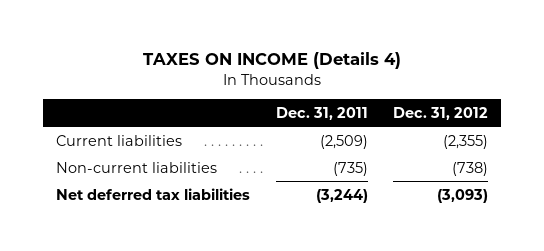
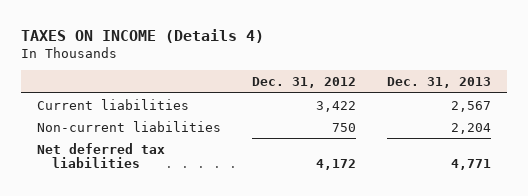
[275,106,368,120] Dec. 31, 2011 -> none
none -> [387,77,492,89] Dec. 31, 2013
[443,134,489,149] (2,355) -> [316,100,357,112] 3,422
[452,161,489,176] (738) -> [332,122,357,132] 750
[437,188,489,203] (3,093) -> [316,159,357,171] 4,172

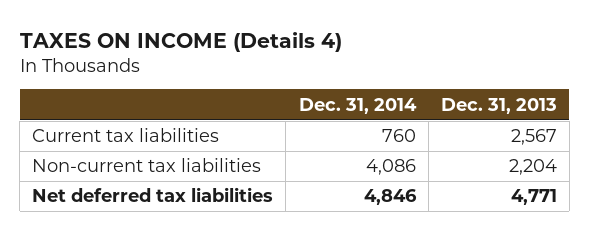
[252,77,357,89] Dec. 31, 2012 -> none
none -> [298,97,417,114] Dec. 31, 2014
[37,98,190,110] Current liabilities -> [32,128,220,143] Current tax liabilities
[37,120,222,132] Non-current liabilities -> [32,158,262,173] Non-current tax liabilities

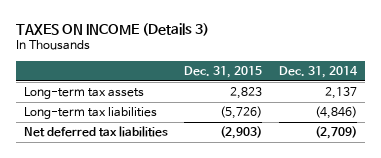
[19,31,342,52] TAXES ON INCOME (Details 4) -> [15,22,209,36] TAXES ON INCOME (Details 3)
[440,97,557,114] Dec. 31, 2013 -> none
none -> [184,66,263,79] Dec. 31, 2015
[32,128,220,143] Current tax liabilities -> none
none -> [23,87,144,100] Long-term tax assets
[32,158,262,173] Non-current tax liabilities -> [23,107,157,120] Long-term tax liabilities
[365,159,416,176] 4,086 -> [314,106,357,120] (4,846)
[363,189,417,206] 4,846 -> [314,126,357,140] (2,709)

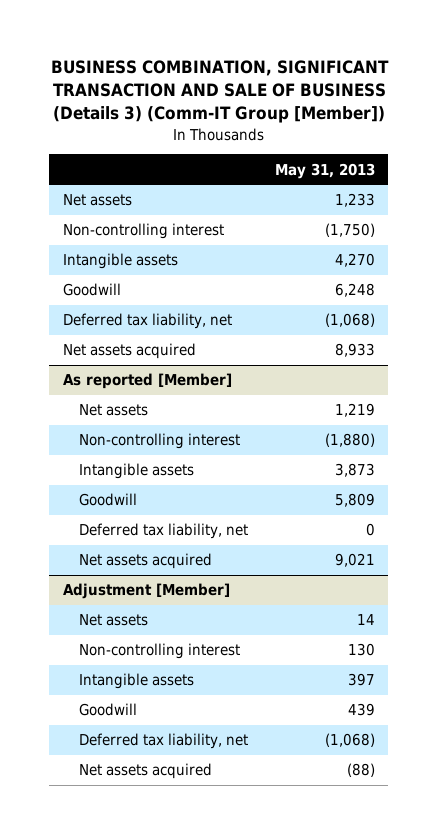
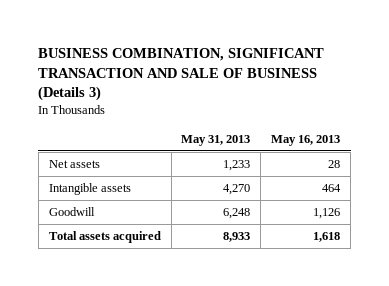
[50,59,389,124] BUSINESS COMBINATION, SIGNIFICANT TRANSACTION AND SALE OF BUSINESS (Details 3) (Comm-IT Group [Member]) -> [38,47,325,102] BUSINESS COMBINATION, SIGNIFICANT TRANSACTION AND SALE OF BUSINESS (Details 3)
none -> [271,135,341,147] May 16, 2013
[62,223,224,240] Non-controlling interest -> none
[62,313,232,330] Deferred tax liability, net -> none
[62,373,232,390] As reported [Member] -> none
[79,404,149,417] Net assets -> none
[79,433,241,450] Non-controlling interest -> none
[79,463,195,480] Intangible assets -> none
[79,493,138,507] Goodwill -> none
[79,523,249,540] Deferred tax liability, net -> none
[79,553,213,570] Net assets acquired -> none
[62,583,230,600] Adjustment [Member] -> none
[79,614,149,627] Net assets -> none
[79,643,241,660] Non-controlling interest -> none
[79,673,195,690] Intangible assets -> none
[79,703,138,717] Goodwill -> none
[79,733,249,750] Deferred tax liability, net -> none
[79,763,213,780] Net assets acquired -> none
[62,343,196,360] Net assets acquired -> [48,231,161,244] Total assets acquired

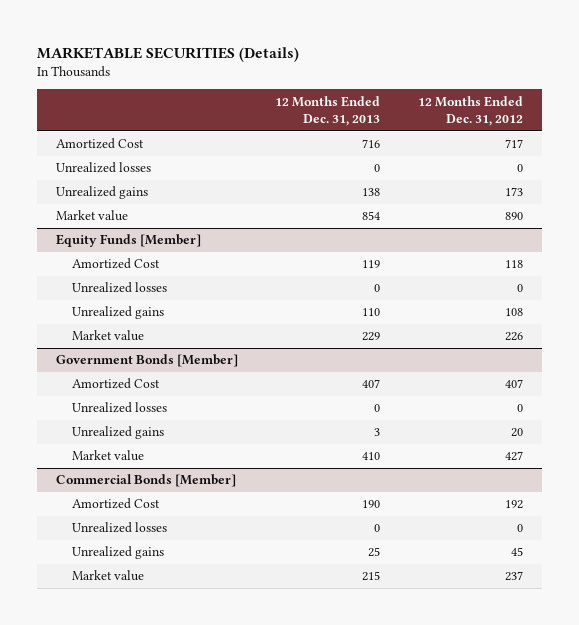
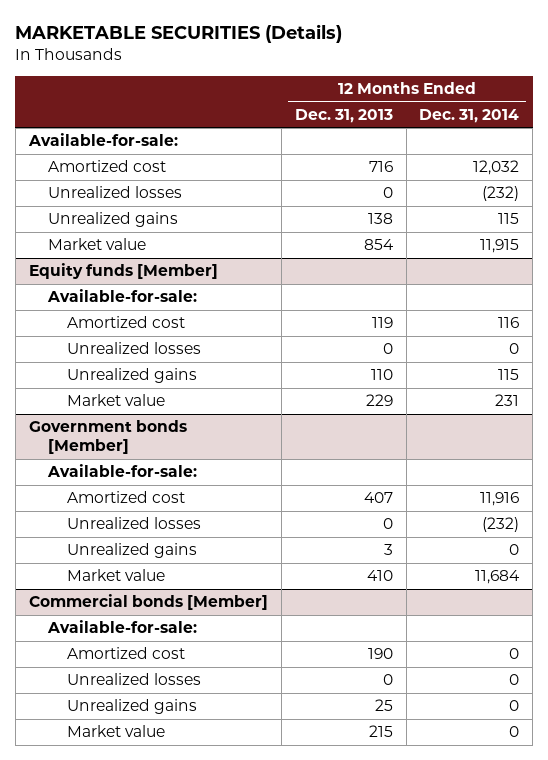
[417,95,523,127] 12 Months Ended Dec. 31, 2012 -> none
none -> [419,109,520,124] Dec. 31, 2014
none -> [27,133,178,147] Available-for-sale:
[55,138,144,150] Amortized Cost -> [47,160,166,173] Amortized cost
[55,234,201,248] Equity Funds [Member] -> [28,263,218,280] Equity funds [Member]
none -> [46,289,197,303] Available-for-sale:
[71,258,160,270] Amortized Cost -> [66,316,185,329] Amortized cost
[55,354,238,368] Government Bonds [Member] -> [28,420,187,455] Government bonds [Member]
none -> [46,464,197,478] Available-for-sale:
[71,378,160,390] Amortized Cost -> [66,491,185,504] Amortized cost
[55,474,236,488] Commercial Bonds [Member] -> [28,594,268,611] Commercial bonds [Member]
none -> [46,620,197,634] Available-for-sale:
[71,498,160,510] Amortized Cost -> [66,647,185,660] Amortized cost

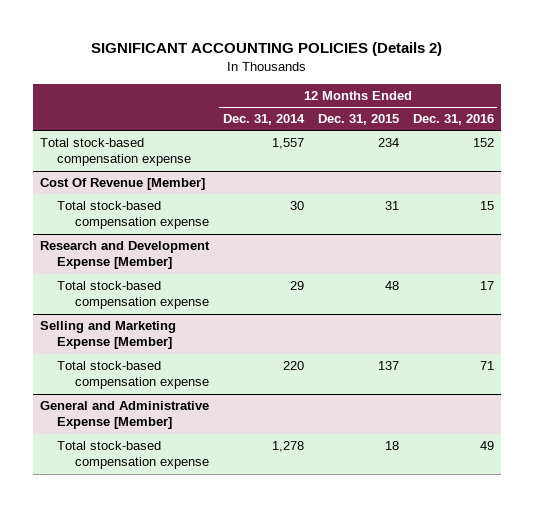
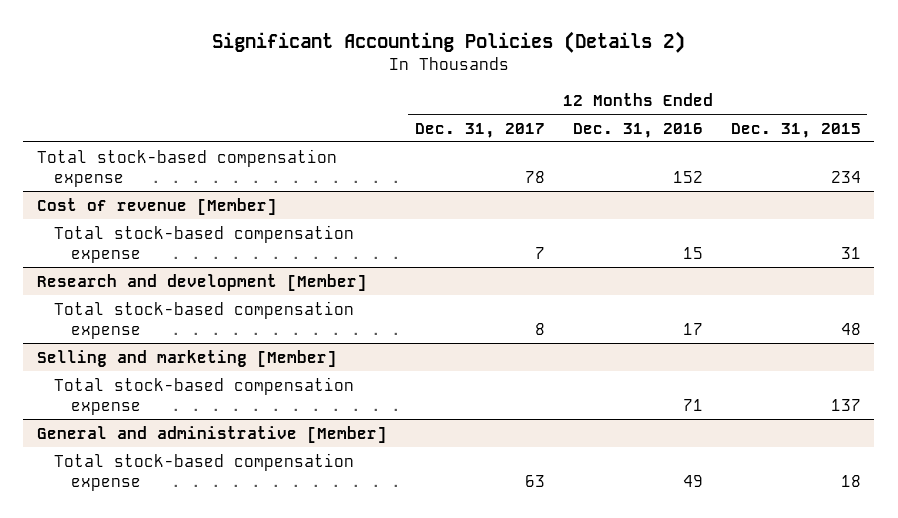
[90,42,442,57] SIGNIFICANT ACCOUNTING POLICIES (Details 2) -> [211,31,685,54] Significant Accounting Policies (Details 2)
[222,114,305,126] Dec. 31, 2014 -> none
none -> [414,122,545,138] Dec. 31, 2017
[39,178,205,191] Cost Of Revenue [Member] -> [37,197,278,215] Cost of revenue [Member]
[39,241,210,270] Research and Development Expense [Member] -> [37,273,368,291] Research and development [Member]
[39,321,176,350] Selling and Marketing Expense [Member] -> [37,349,338,367] Selling and marketing [Member]
[39,401,209,430] General and Administrative Expense [Member] -> [37,425,388,443] General and administrative [Member]

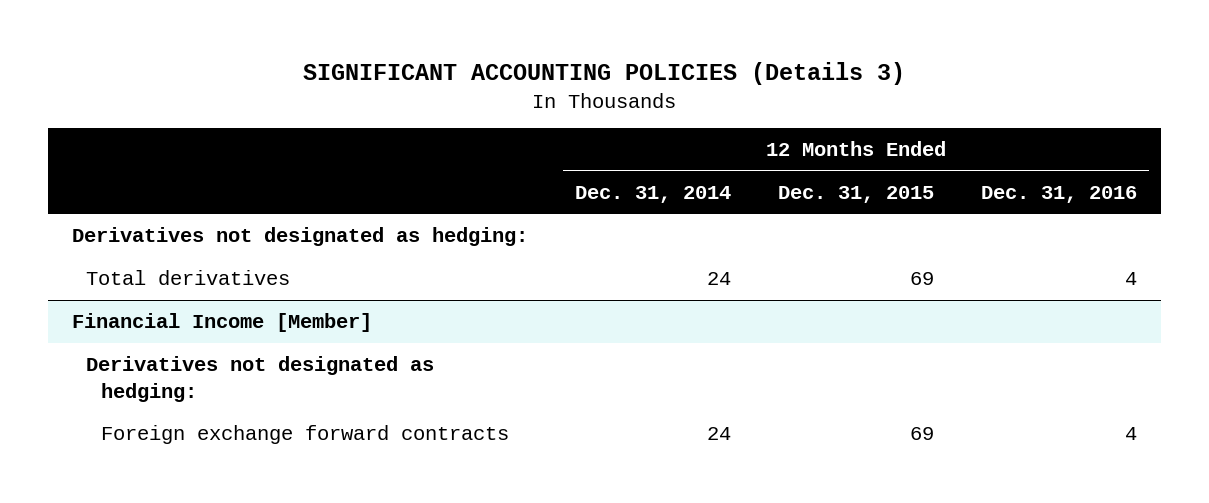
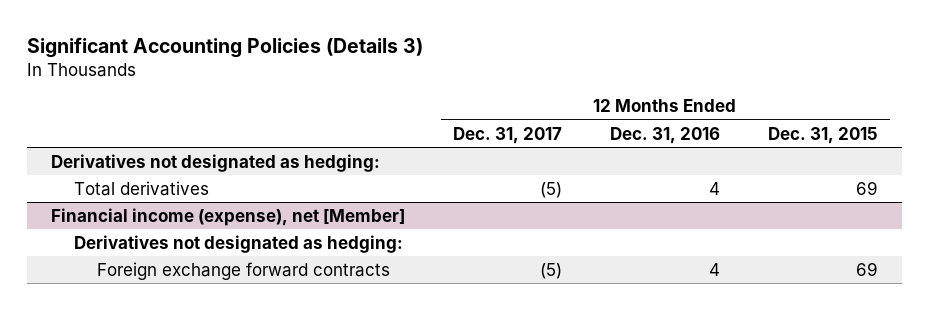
[303,61,906,85] SIGNIFICANT ACCOUNTING POLICIES (Details 3) -> [26,36,423,58] Significant Accounting Policies (Details 3)
[574,185,731,203] Dec. 31, 2014 -> none
none -> [452,126,562,144] Dec. 31, 2017
[71,313,372,333] Financial Income [Member] -> [50,207,405,226] Financial income (expense), net [Member]

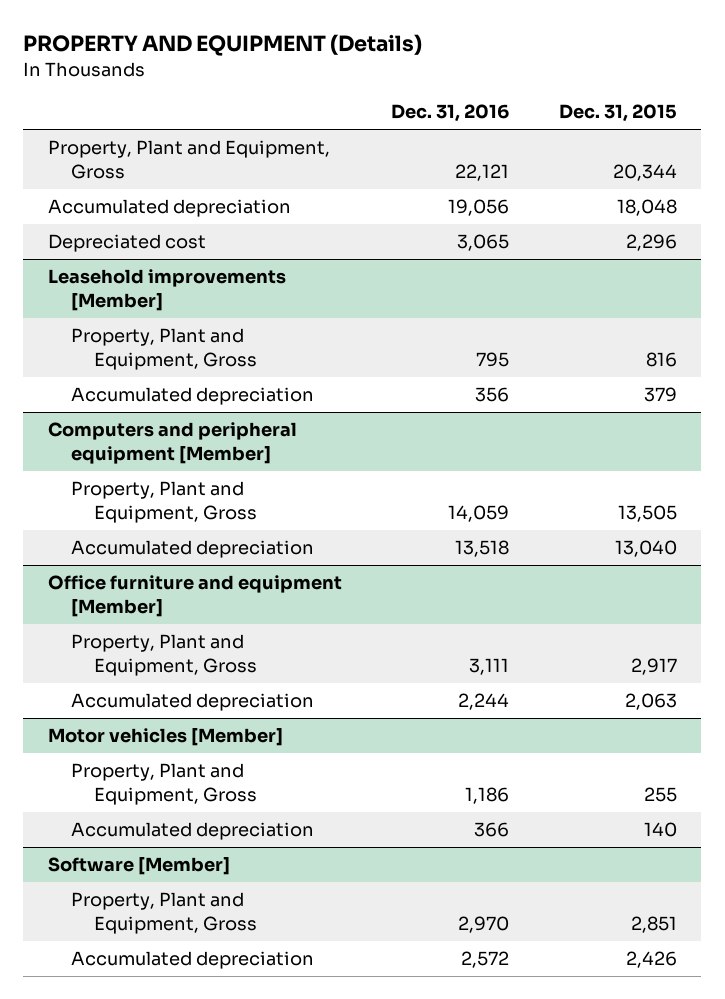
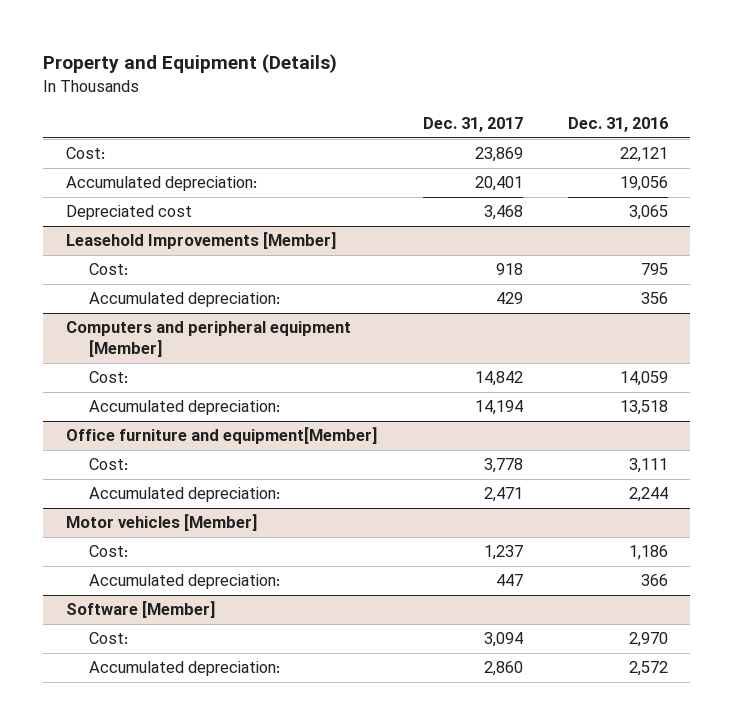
[23,34,423,57] PROPERTY AND EQUIPMENT (Details) -> [43,54,338,74] Property and Equipment (Details)
[558,104,677,123] Dec. 31, 2015 -> none
none -> [422,117,523,133] Dec. 31, 2017
[47,140,330,179] Property, Plant and Equipment, Gross -> [65,147,105,160] Cost:
[47,199,291,218] Accumulated depreciation -> [65,176,257,192] Accumulated depreciation:
[47,269,286,311] Leasehold improvements [Member] -> [65,232,337,250] Leasehold Improvements [Member]
[71,328,258,370] Property, Plant and Equipment, Gross -> [88,263,128,276] Cost:
[71,387,315,406] Accumulated depreciation -> [88,292,280,308] Accumulated depreciation:
[71,481,258,523] Property, Plant and Equipment, Gross -> [88,371,128,384] Cost:
[71,540,315,559] Accumulated depreciation -> [88,400,280,416] Accumulated depreciation:
[47,575,342,617] Office furniture and equipment [Member] -> [65,427,378,445] Office furniture and equipment[Member]
[71,634,258,676] Property, Plant and Equipment, Gross -> [88,458,128,471] Cost:
[71,693,315,712] Accumulated depreciation -> [88,487,280,503] Accumulated depreciation:
[71,763,258,805] Property, Plant and Equipment, Gross -> [88,545,128,558] Cost:
[71,822,315,841] Accumulated depreciation -> [88,574,280,590] Accumulated depreciation:
[71,892,258,934] Property, Plant and Equipment, Gross -> [88,632,128,645] Cost:
[71,951,315,970] Accumulated depreciation -> [88,661,280,677] Accumulated depreciation:

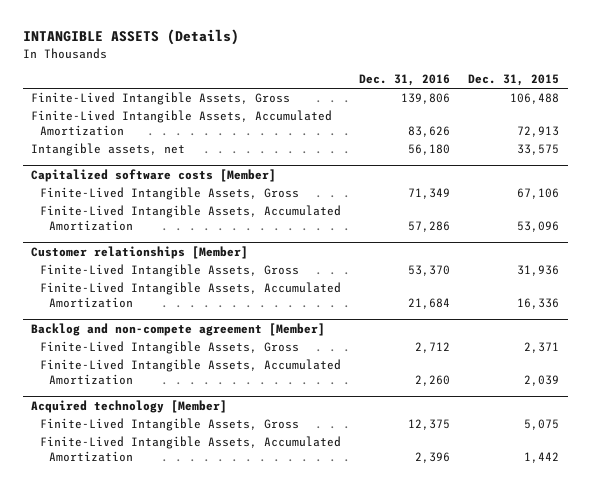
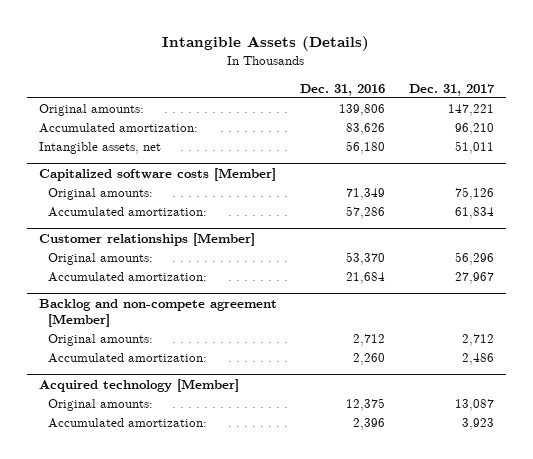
[22,29,239,46] INTANGIBLE ASSETS (Details) -> [162,36,370,52] Intangible Assets (Details)
[467,74,559,87] Dec. 31, 2015 -> none
none -> [409,83,496,96] Dec. 31, 2017
[31,92,291,106] Finite-Lived Intangible Assets, Gross -> [38,104,144,117] Original amounts:
[31,110,333,136] Finite-Lived Intangible Assets, Accumulated Amortization -> [38,123,198,134] Accumulated amortization:
[40,187,300,201] Finite-Lived Intangible Assets, Gross -> [48,188,154,201] Original amounts:
[40,205,342,231] Finite-Lived Intangible Assets, Accumulated Amortization -> [48,207,208,218] Accumulated amortization:
[40,264,300,278] Finite-Lived Intangible Assets, Gross -> [48,253,154,266] Original amounts:
[40,282,342,308] Finite-Lived Intangible Assets, Accumulated Amortization -> [48,272,208,283] Accumulated amortization:
[40,341,300,355] Finite-Lived Intangible Assets, Gross -> [48,334,154,347] Original amounts:
[40,359,342,385] Finite-Lived Intangible Assets, Accumulated Amortization -> [48,353,208,364] Accumulated amortization:
[40,418,300,432] Finite-Lived Intangible Assets, Gross -> [48,399,154,412] Original amounts:
[40,436,342,462] Finite-Lived Intangible Assets, Accumulated Amortization -> [48,418,208,429] Accumulated amortization:

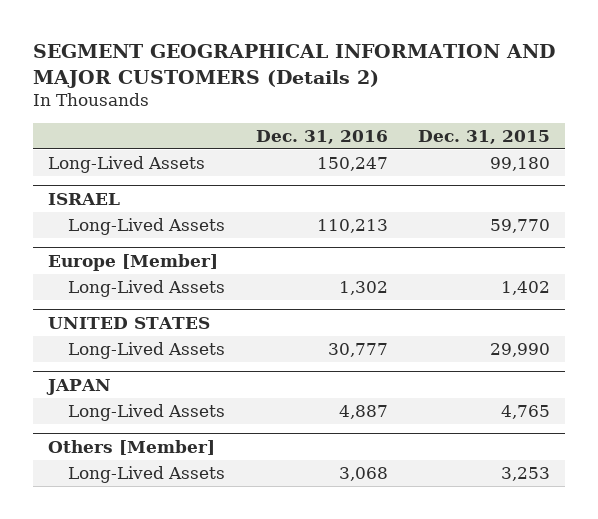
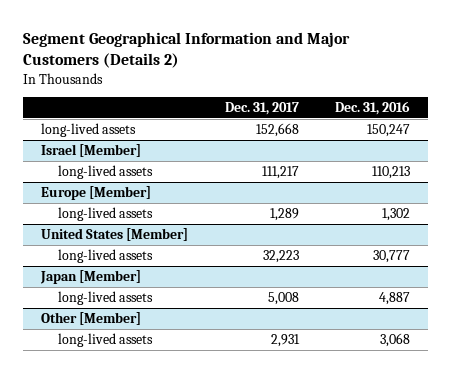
[32,44,555,88] SEGMENT GEOGRAPHICAL INFORMATION AND MAJOR CUSTOMERS (Details 2) -> [23,32,351,69] Segment Geographical Information and Major Customers (Details 2)
[418,129,551,144] Dec. 31, 2015 -> none
none -> [224,102,299,116] Dec. 31, 2017
[47,156,205,174] Long-Lived Assets -> [41,122,137,137] long-lived assets
[47,192,120,205] ISRAEL -> [41,143,142,157] Israel [Member]
[67,218,225,236] Long-Lived Assets -> [58,164,154,179] long-lived assets
[67,280,225,298] Long-Lived Assets -> [58,206,154,221] long-lived assets
[47,316,210,329] UNITED STATES -> [41,227,189,241] United States [Member]
[67,342,225,360] Long-Lived Assets -> [58,248,154,263] long-lived assets
[45,378,111,395] JAPAN -> [40,269,142,284] Japan [Member]
[67,404,225,422] Long-Lived Assets -> [58,290,154,305] long-lived assets
[47,439,215,455] Others [Member] -> [41,311,142,325] Other [Member]
[67,466,225,484] Long-Lived Assets -> [58,332,154,347] long-lived assets

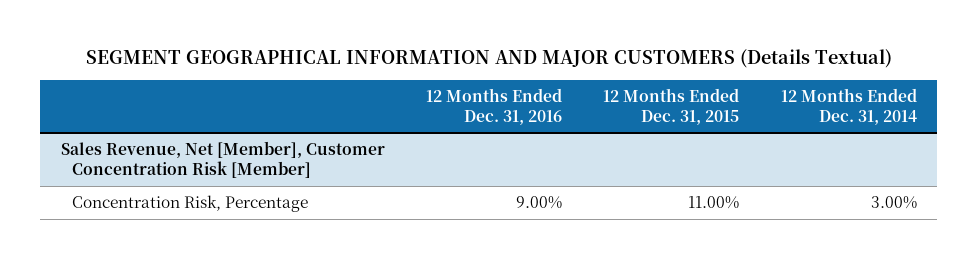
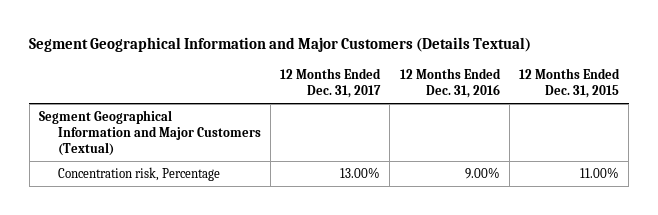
[85,49,892,69] SEGMENT GEOGRAPHICAL INFORMATION AND MAJOR CUSTOMERS (Details Textual) -> [29,37,532,53] Segment Geographical Information and Major Customers (Details Textual)
[780,87,917,125] 12 Months Ended Dec. 31, 2014 -> none
none -> [280,68,382,99] 12 Months Ended Dec. 31, 2017
[60,140,385,179] Sales Revenue, Net [Member], Customer Concentration Risk [Member] -> none
none -> [38,109,261,157] Segment Geographical Information and Major Customers (Textual)
[71,194,308,212] Concentration Risk, Percentage -> [57,166,220,181] Concentration risk, Percentage

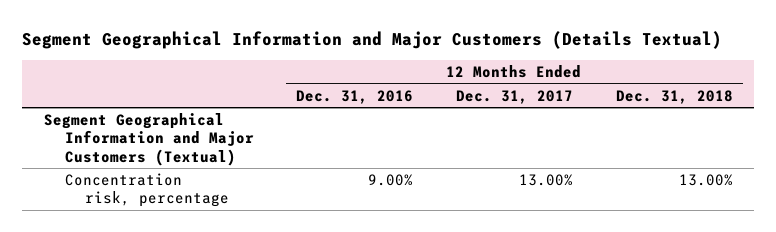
[518,68,620,99] 12 Months Ended Dec. 31, 2015 -> none
none -> [615,89,733,104] Dec. 31, 2018
[57,166,220,181] Concentration risk, Percentage -> [64,172,230,208] Concentration risk, percentage

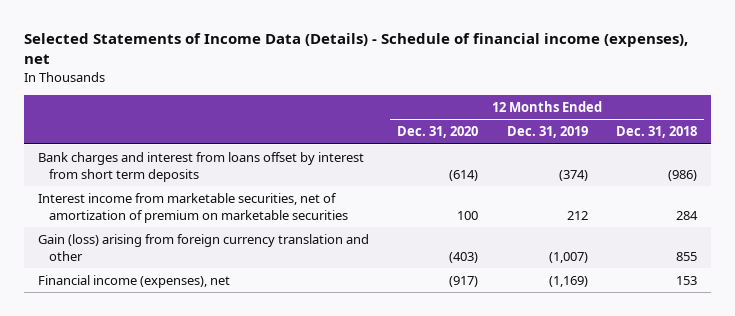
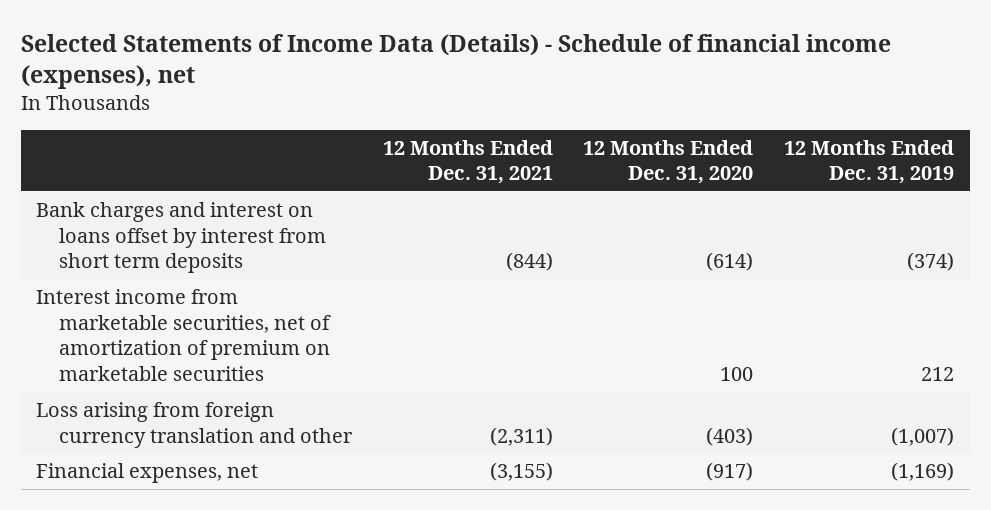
[616,126,698,139] Dec. 31, 2018 -> none
none -> [382,139,553,185] 12 Months Ended Dec. 31, 2021
[37,151,364,182] Bank charges and interest from loans offset by interest from short term deposits -> [36,202,326,274] Bank charges and interest on loans offset by interest from short term deposits
[37,233,369,261] Gain (loss) arising from foreign currency translation and other -> [36,402,353,448] Loss arising from foreign currency translation and other
[37,274,230,288] Financial income (expenses), net -> [36,463,259,484] Financial expenses, net

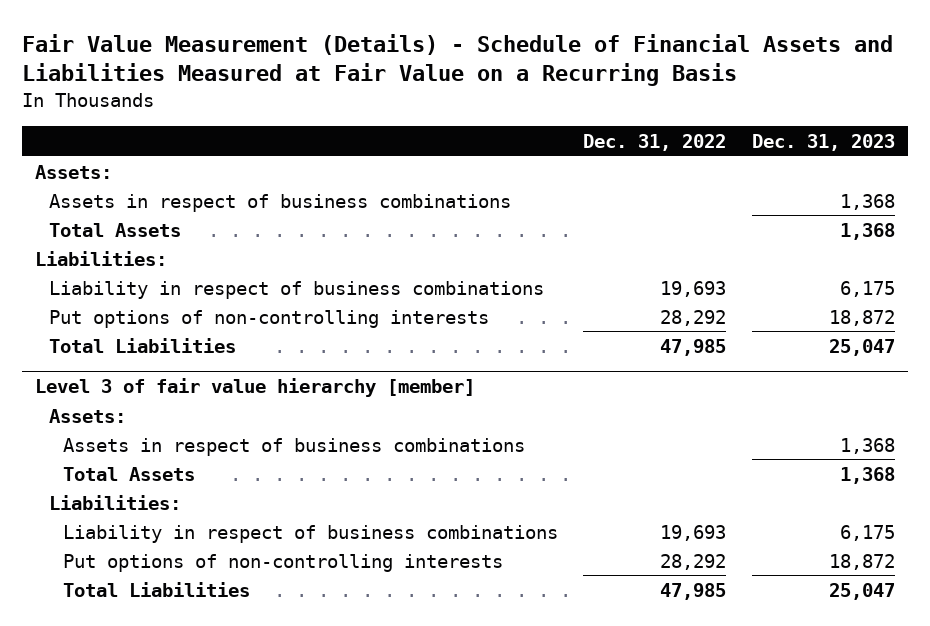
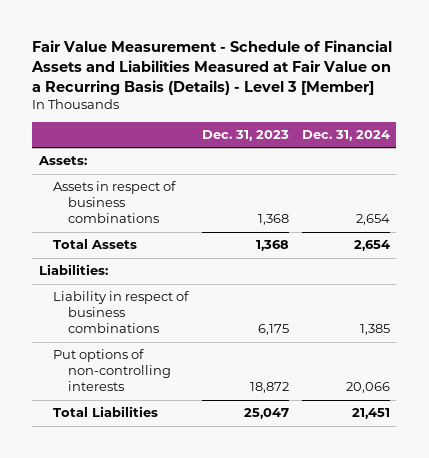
[22,33,894,87] Fair Value Measurement (Details) - Schedule of Financial Assets and Liabilities Measured at Fair Value on a Recurring Basis -> [31,40,393,95] Fair Value Measurement - Schedule of Financial Assets and Liabilities Measured at Fair Value on a Recurring Basis (Details) - Level 3 [Member]
[583,134,727,152] Dec. 31, 2022 -> none
none -> [301,130,390,142] Dec. 31, 2024
[34,378,475,398] Level 3 of fair value hierarchy [member] -> none
[48,408,126,423] Assets: -> none
[62,437,525,456] Assets in respect of business combinations -> none
[62,466,195,481] Total Assets -> none
[48,494,181,510] Liabilities: -> none
[62,524,558,543] Liability in respect of business combinations -> none
[62,553,503,572] Put options of non-controlling interests -> none
[62,581,250,597] Total Liabilities -> none

